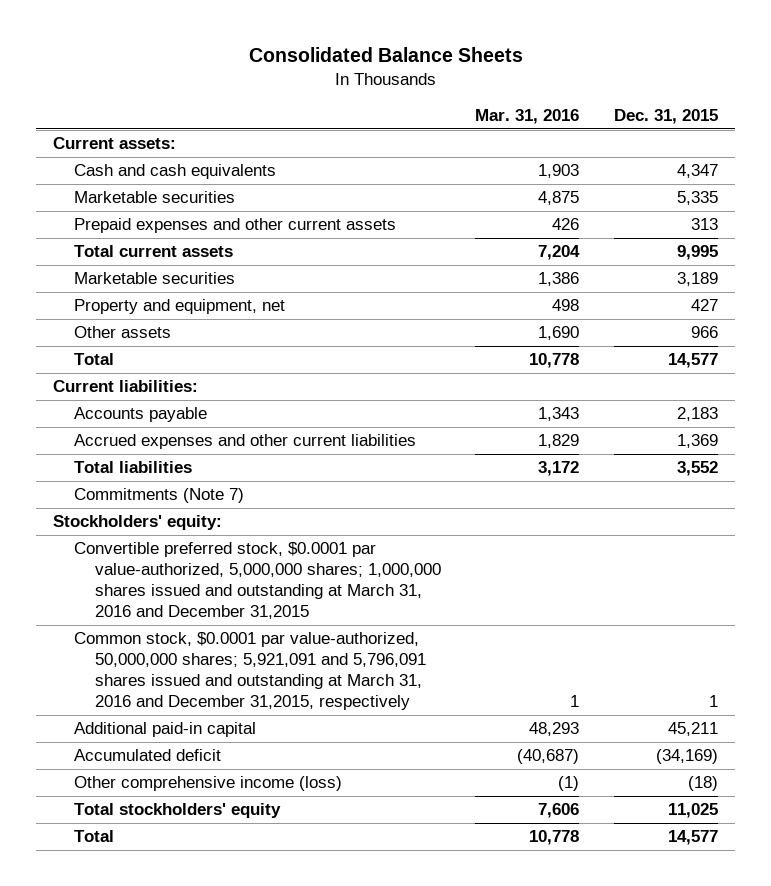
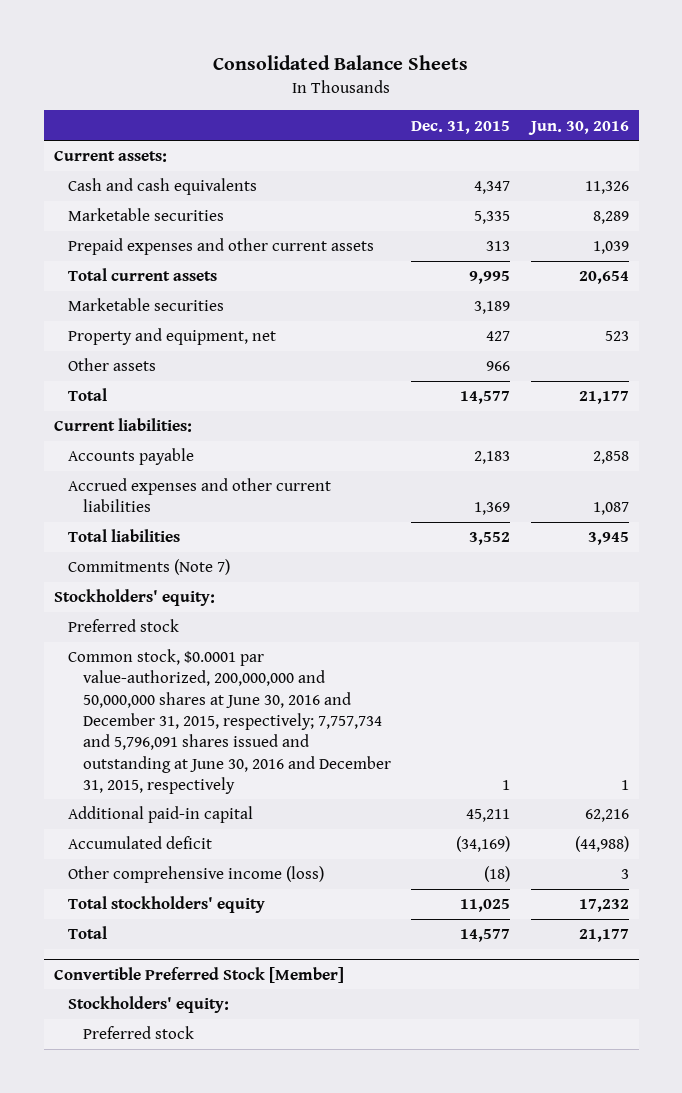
[475,109,580,125] Mar. 31, 2016 -> none
none -> [527,120,629,135] Jun. 30, 2016
[73,542,441,619] Convertible preferred stock, $0.0001 par value-authorized, 5,000,000 shares; 1,000,000 shares issued and outstanding at March 31, 2016 and December 31,2015 -> [68,619,180,633] Preferred stock
[73,632,426,710] Common stock, $0.0001 par value-authorized, 50,000,000 shares; 5,921,091 and 5,796,091 shares issued and outstanding at March 31, 2016 and December 31,2015, respectively -> [68,649,391,794] Common stock, $0.0001 par value-authorized, 200,000,000 and 50,000,000 shares at June 30, 2016 and December 31, 2015, respectively; 7,757,734 and 5,796,091 shares issued and outstanding at June 30, 2016 and December 31, 2015, respectively
none -> [53,966,344,983] Convertible Preferred Stock [Member]
none -> [68,996,230,1014] Stockholders' equity:
none -> [82,1026,194,1040] Preferred stock

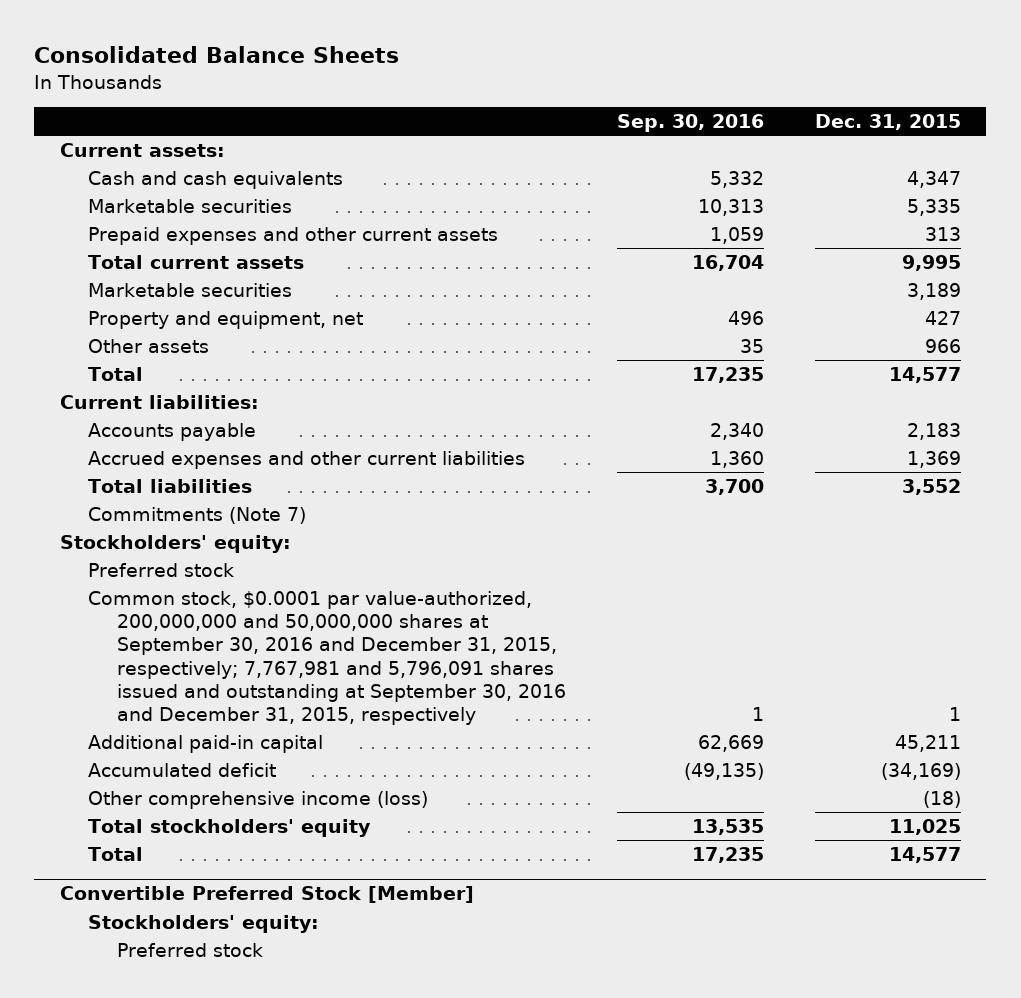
[527,120,629,135] Jun. 30, 2016 -> none
none -> [616,114,764,133] Sep. 30, 2016
[68,649,391,794] Common stock, $0.0001 par value-authorized, 200,000,000 and 50,000,000 shares at June 30, 2016 and December 31, 2015, respectively; 7,757,734 and 5,796,091 shares issued and outstanding at June 30, 2016 and December 31, 2015, respectively -> [88,590,567,726] Common stock, $0.0001 par value-authorized, 200,000,000 and 50,000,000 shares at September 30, 2016 and December 31, 2015, respectively; 7,767,981 and 5,796,091 shares issued and outstanding at September 30, 2016 and December 31, 2015, respectively

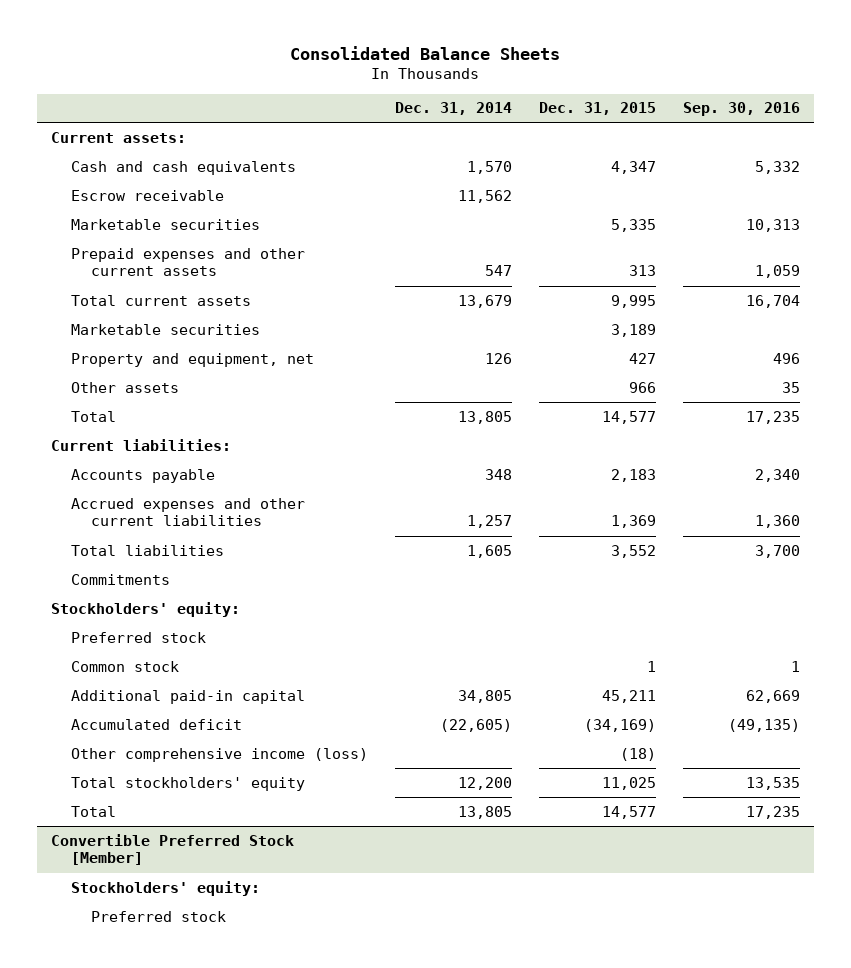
none -> [394,102,512,116] Dec. 31, 2014
none -> [70,189,224,201] Escrow receivable
[88,506,307,524] Commitments (Note 7) -> [70,573,170,585] Commitments
[88,590,567,726] Common stock, $0.0001 par value-authorized, 200,000,000 and 50,000,000 shares at September 30, 2016 and December 31, 2015, respectively; 7,767,981 and 5,796,091 shares issued and outstanding at September 30, 2016 and December 31, 2015, respectively -> [70,660,179,672] Common stock

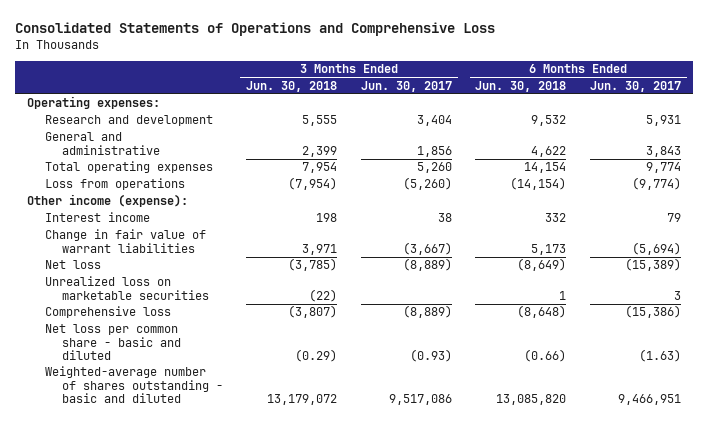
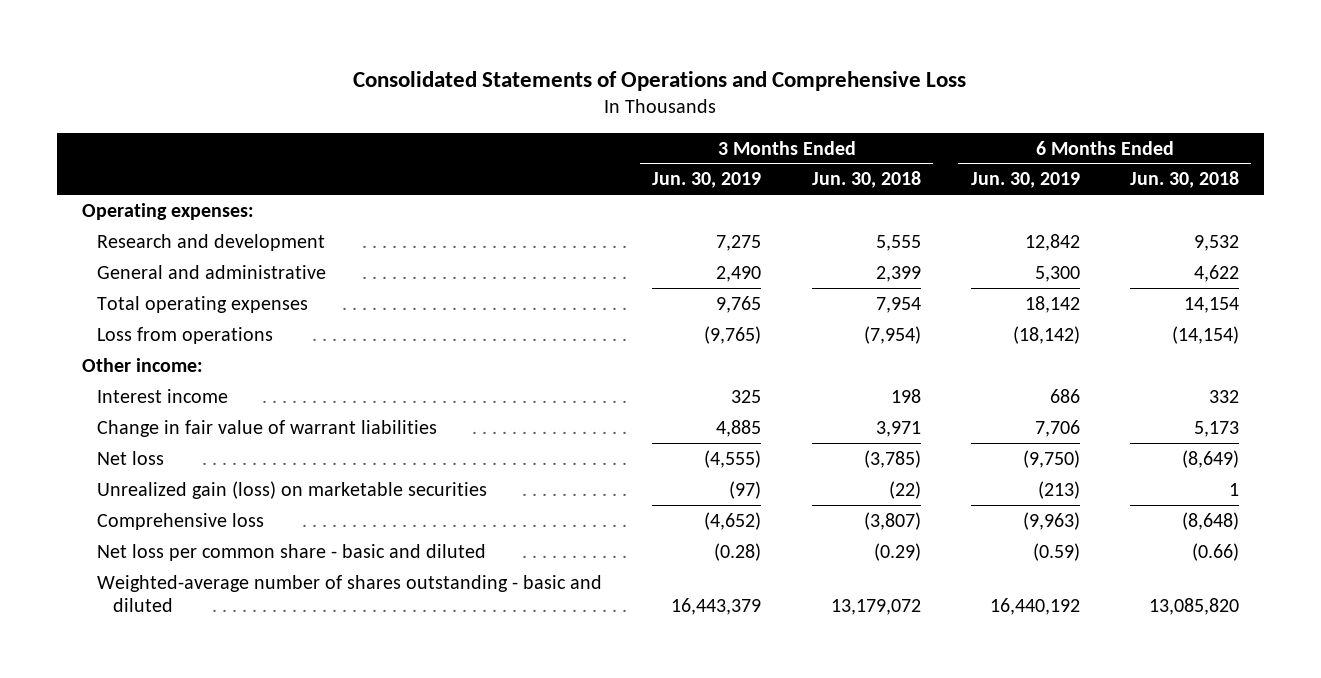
[360,80,452,92] Jun. 30, 2017 -> none
[589,80,681,92] Jun. 30, 2017 -> none
none -> [652,172,762,189] Jun. 30, 2019
none -> [970,172,1080,189] Jun. 30, 2019
[27,194,189,208] Other income (expense): -> [81,357,203,372] Other income:
[44,276,209,300] Unrealized loss on marketable securities -> [97,480,488,499] Unrealized gain (loss) on marketable securities

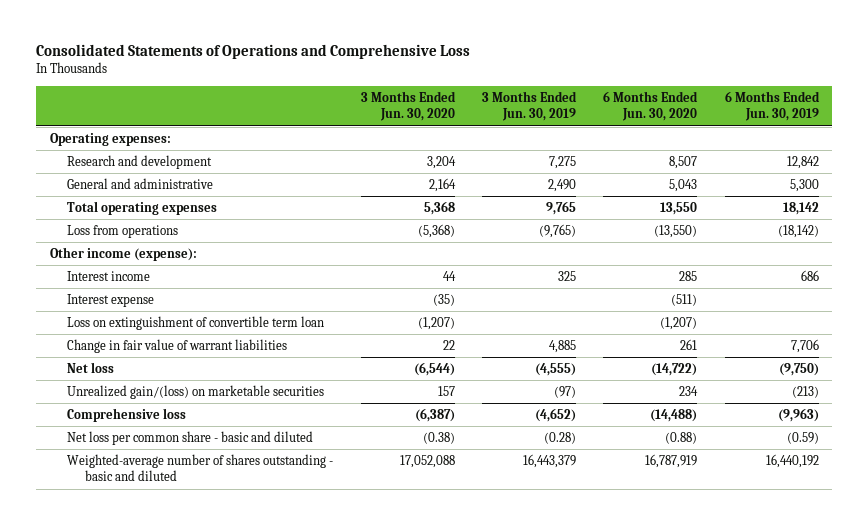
[811,171,921,189] Jun. 30, 2018 -> none
[1129,171,1239,189] Jun. 30, 2018 -> none
none -> [360,91,456,122] 3 Months Ended Jun. 30, 2020
none -> [603,91,699,122] 6 Months Ended Jun. 30, 2020
[81,357,203,372] Other income: -> [49,247,197,262] Other income (expense):
none -> [67,294,155,308] Interest expense
none -> [67,316,325,331] Loss on extinguishment of convertible term loan
[97,480,488,499] Unrealized gain (loss) on marketable securities -> [67,385,325,400] Unrealized gain/(loss) on marketable securities

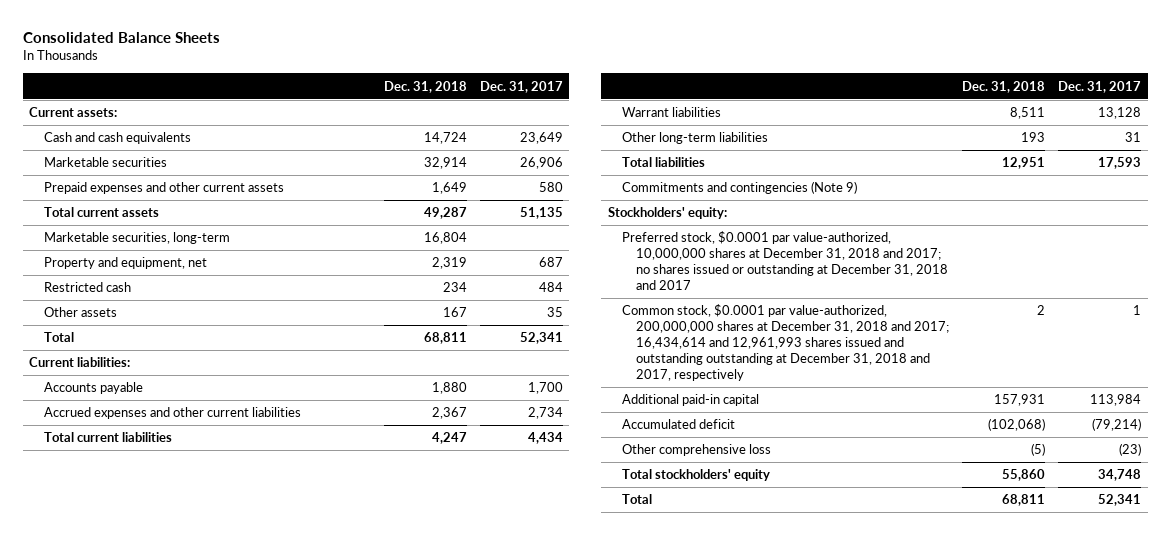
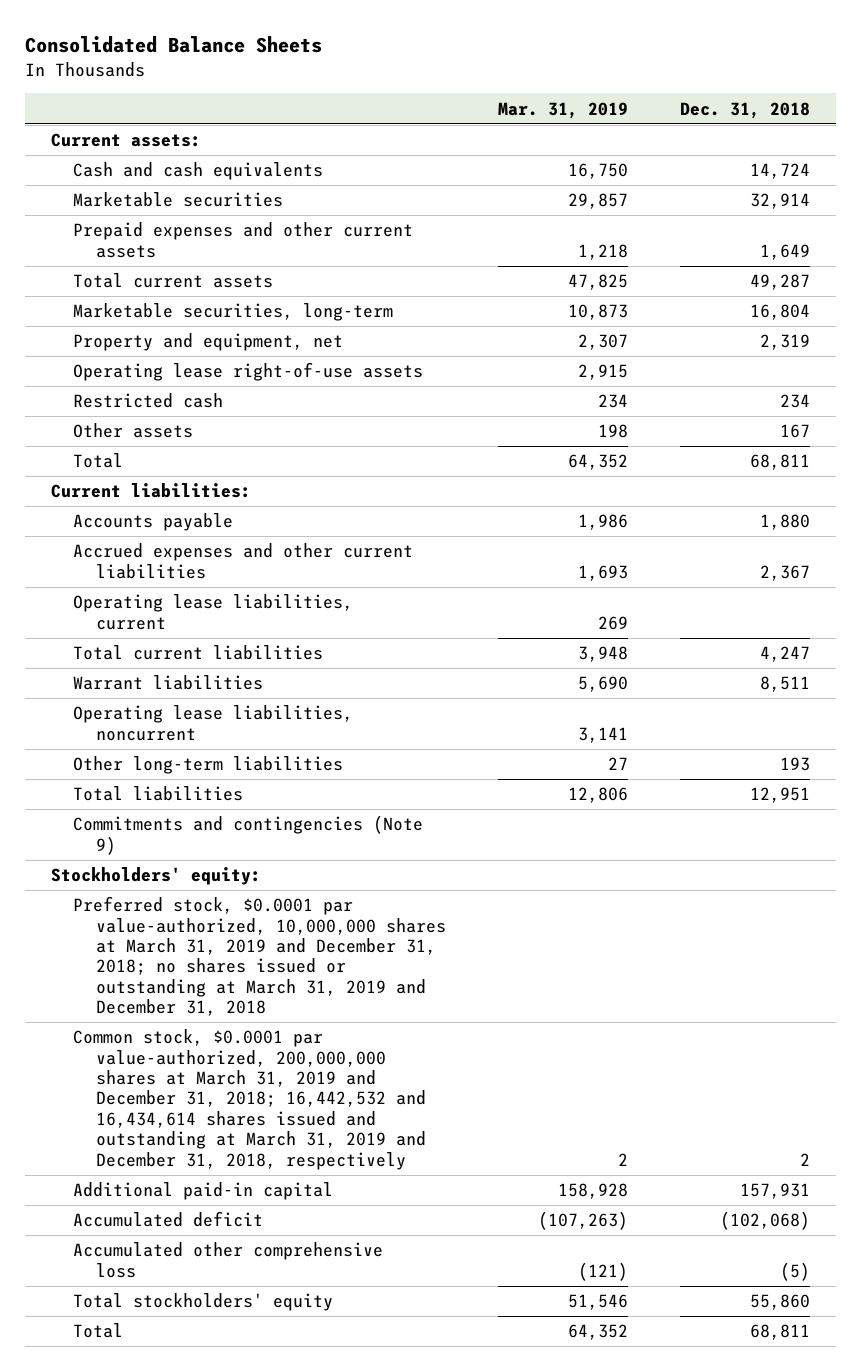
[479,80,563,93] Dec. 31, 2017 -> none
none -> [497,101,628,119] Mar. 31, 2019
none -> [73,362,424,382] Operating lease right-of-use assets
none -> [73,594,354,630] Operating lease liabilities, current
none -> [73,705,354,741] Operating lease liabilities, noncurrent
[622,231,949,290] Preferred stock, $0.0001 par value-authorized, 10,000,000 shares at December 31, 2018 and 2017; no shares issued or outstanding at December 31, 2018 and 2017 -> [73,896,446,1017] Preferred stock, $0.0001 par value-authorized, 10,000,000 shares at March 31, 2019 and December 31, 2018; no shares issued or outstanding at March 31, 2019 and December 31, 2018
[622,304,950,381] Common stock, $0.0001 par value-authorized, 200,000,000 shares at December 31, 2018 and 2017; 16,434,614 and 12,961,993 shares issued and outstanding outstanding at December 31, 2018 and 2017, respectively -> [73,1029,426,1170] Common stock, $0.0001 par value-authorized, 200,000,000 shares at March 31, 2019 and December 31, 2018; 16,442,532 and 16,434,614 shares issued and outstanding at March 31, 2019 and December 31, 2018, respectively
[622,444,772,457] Other comprehensive loss -> [73,1242,384,1278] Accumulated other comprehensive loss

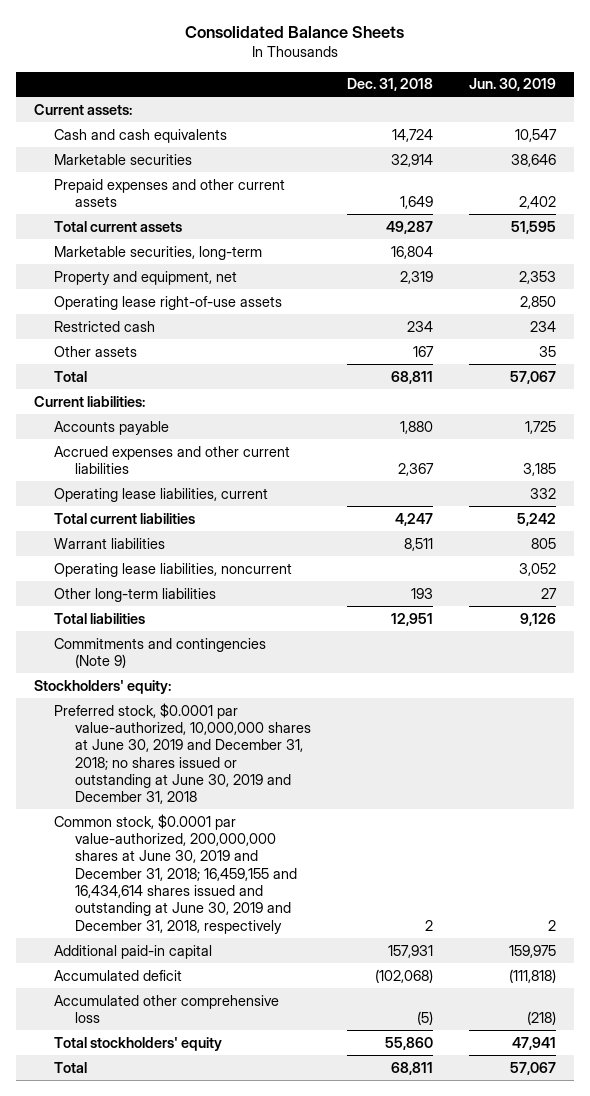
[497,101,628,119] Mar. 31, 2019 -> none
none -> [469,78,557,92] Jun. 30, 2019
[73,896,446,1017] Preferred stock, $0.0001 par value-authorized, 10,000,000 shares at March 31, 2019 and December 31, 2018; no shares issued or outstanding at March 31, 2019 and December 31, 2018 -> [54,702,311,805] Preferred stock, $0.0001 par value-authorized, 10,000,000 shares at June 30, 2019 and December 31, 2018; no shares issued or outstanding at June 30, 2019 and December 31, 2018
[73,1029,426,1170] Common stock, $0.0001 par value-authorized, 200,000,000 shares at March 31, 2019 and December 31, 2018; 16,442,532 and 16,434,614 shares issued and outstanding at March 31, 2019 and December 31, 2018, respectively -> [54,813,297,934] Common stock, $0.0001 par value-authorized, 200,000,000 shares at June 30, 2019 and December 31, 2018; 16,459,155 and 16,434,614 shares issued and outstanding at June 30, 2019 and December 31, 2018, respectively

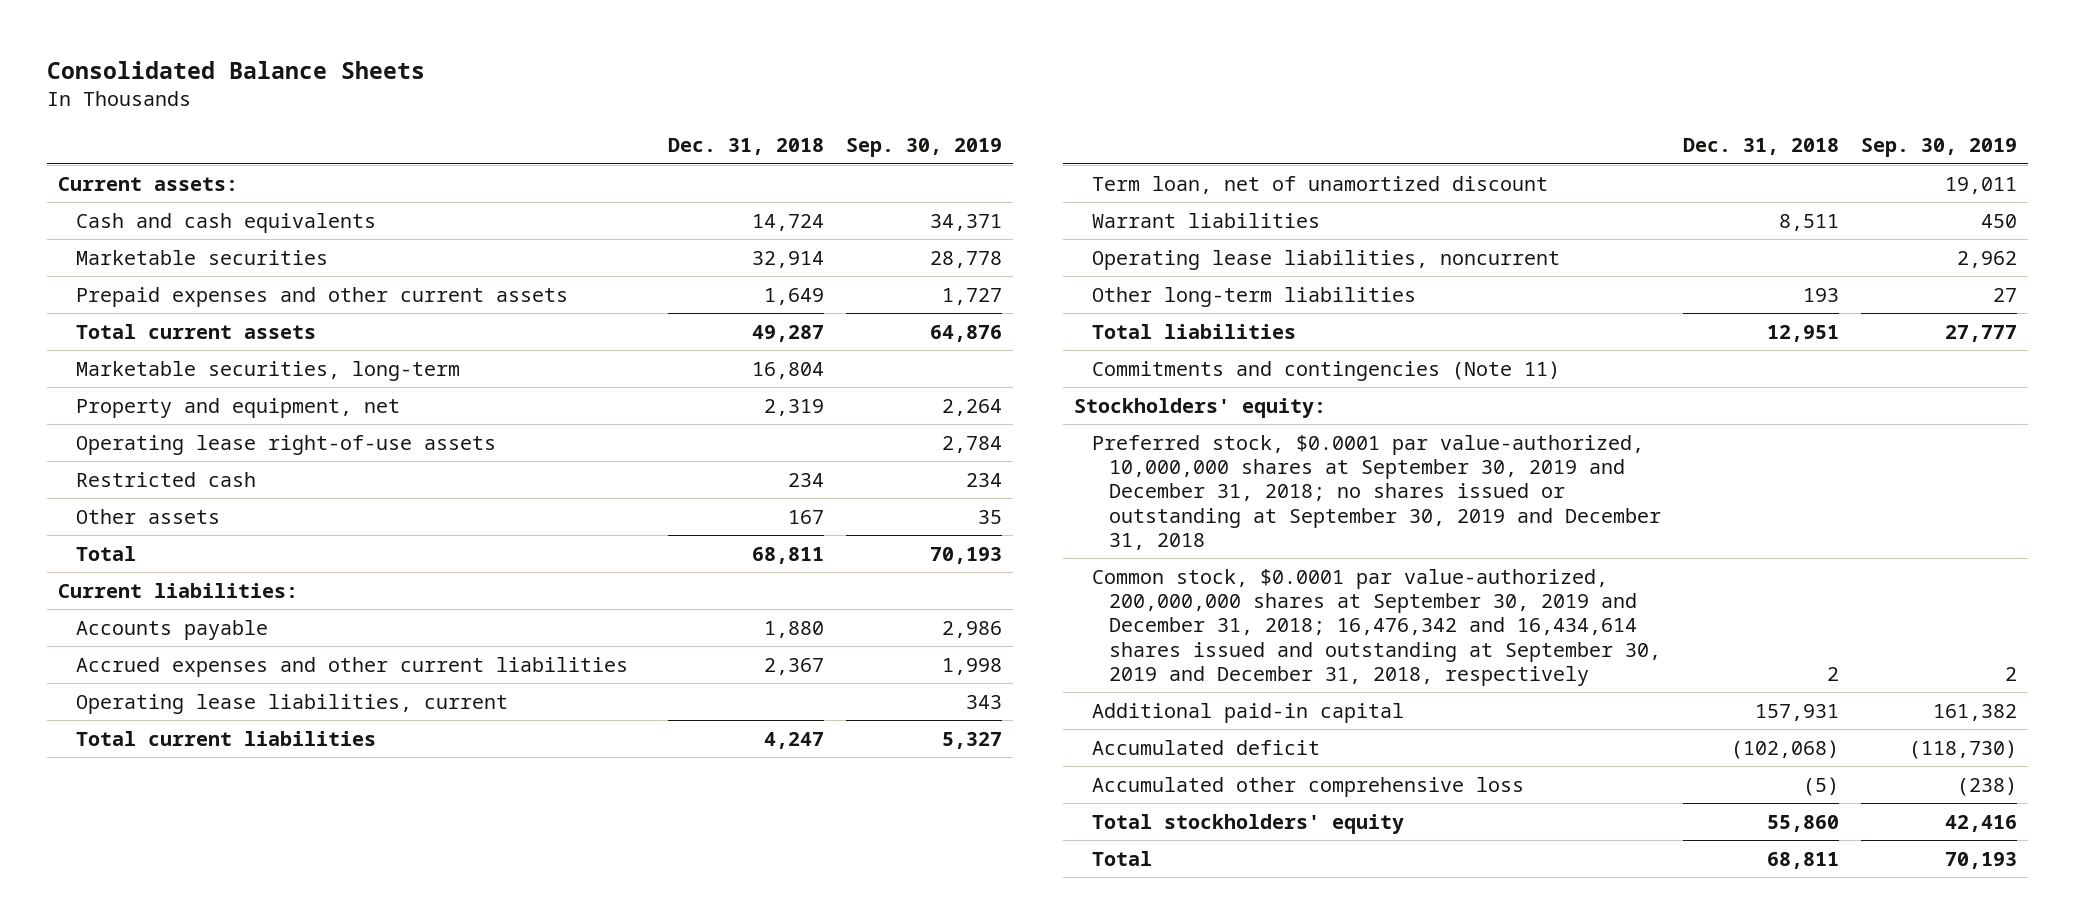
[469,78,557,92] Jun. 30, 2019 -> none
none -> [845,138,1002,158] Sep. 30, 2019
none -> [1091,175,1548,194] Term loan, net of unamortized discount
[54,637,267,668] Commitments and contingencies (Note 9) -> [1091,360,1560,381] Commitments and contingencies (Note 11)
[54,702,311,805] Preferred stock, $0.0001 par value-authorized, 10,000,000 shares at June 30, 2019 and December 31, 2018; no shares issued or outstanding at June 30, 2019 and December 31, 2018 -> [1091,434,1662,550] Preferred stock, $0.0001 par value-authorized, 10,000,000 shares at September 30, 2019 and December 31, 2018; no shares issued or outstanding at September 30, 2019 and December 31, 2018
[54,813,297,934] Common stock, $0.0001 par value-authorized, 200,000,000 shares at June 30, 2019 and December 31, 2018; 16,459,155 and 16,434,614 shares issued and outstanding at June 30, 2019 and December 31, 2018, respectively -> [1091,568,1662,686] Common stock, $0.0001 par value-authorized, 200,000,000 shares at September 30, 2019 and December 31, 2018; 16,476,342 and 16,434,614 shares issued and outstanding at September 30, 2019 and December 31, 2018, respectively

